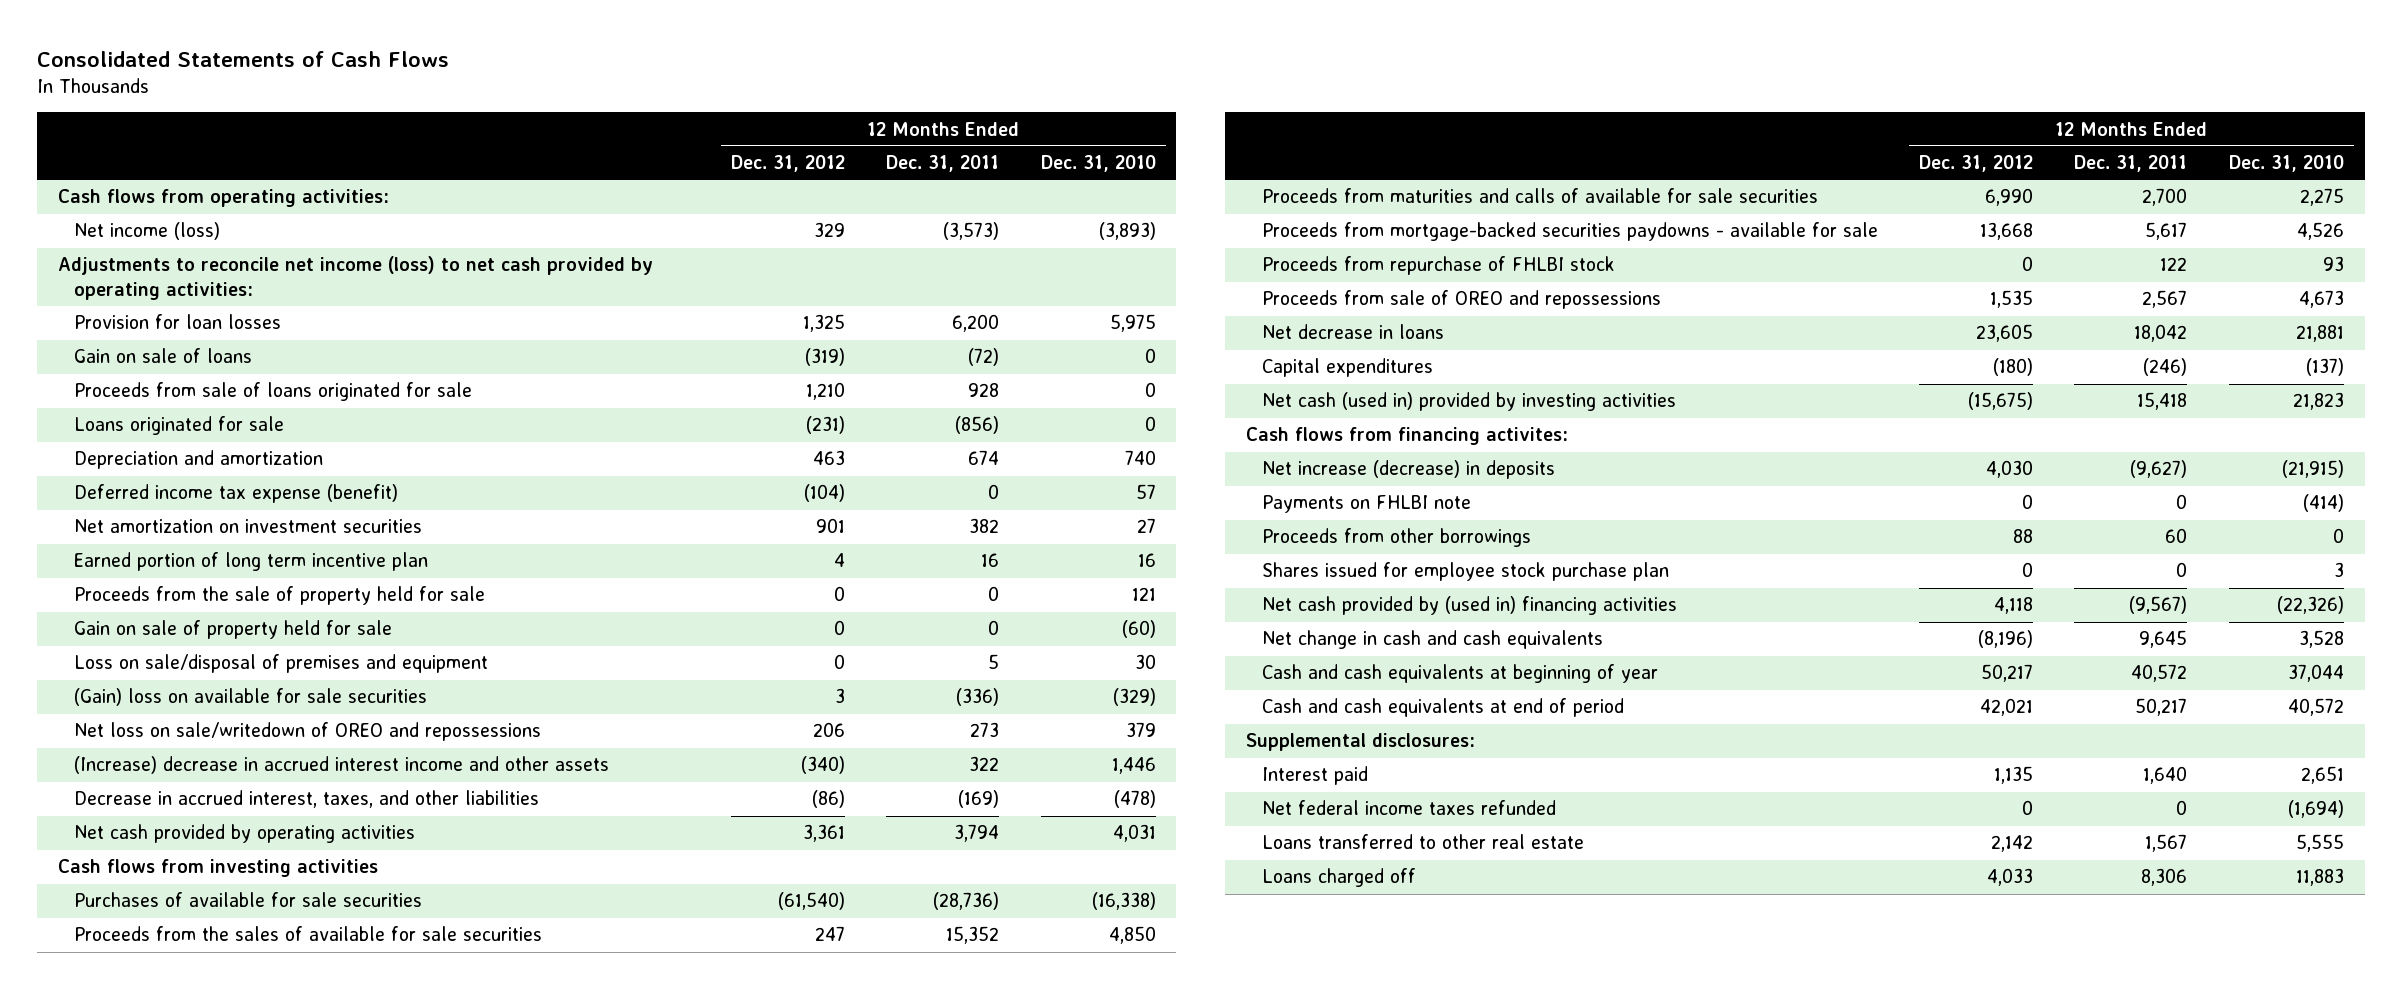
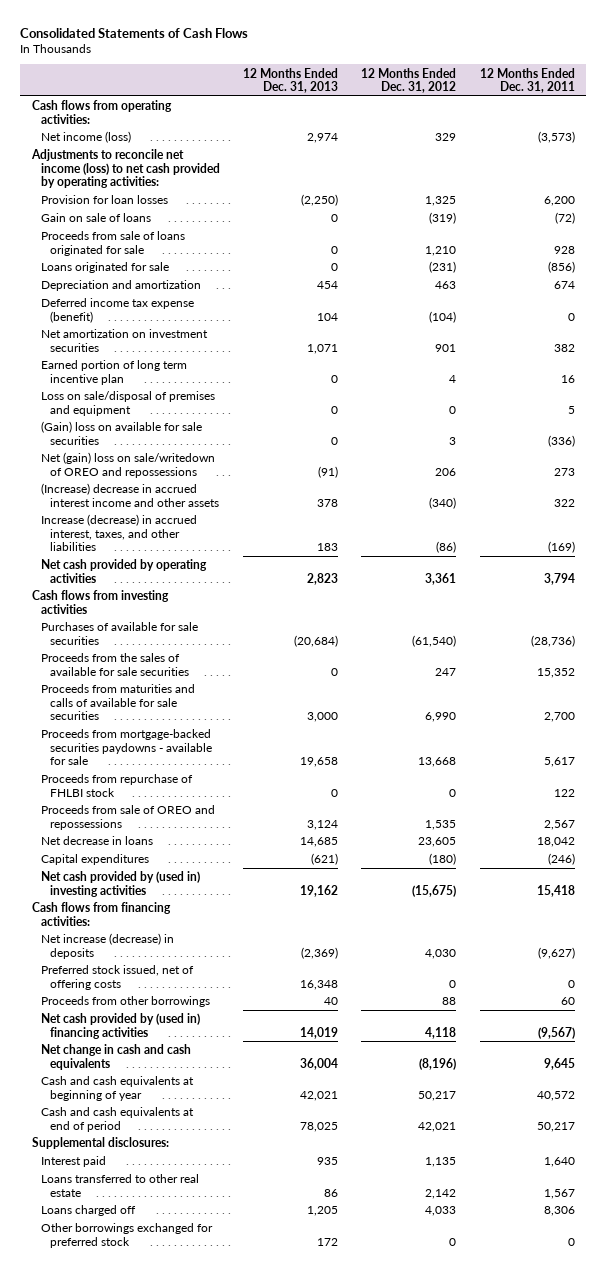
[1040,155,1156,173] Dec. 31, 2010 -> none
none -> [242,67,338,94] 12 Months Ended Dec. 31, 2013
[73,586,485,606] Proceeds from the sale of property held for sale -> none
[73,620,392,640] Gain on sale of property held for sale -> none
[73,722,541,742] Net loss on sale/writedown of OREO and repossessions -> [40,452,215,478] Net (gain) loss on sale/writedown of OREO and repossessions
[73,790,539,809] Decrease in accrued interest, taxes, and other liabilities -> [40,514,197,552] Increase (decrease) in accrued interest, taxes, and other liabilities
[1261,392,1676,412] Net cash (used in) provided by investing activities -> [40,871,200,897] Net cash provided by (used in) investing activities
[1245,427,1568,446] Cash flows from financing activites: -> [31,902,171,926] Cash flows from financing activities:
[1261,495,1471,514] Payments on FHLBI note -> none
none -> [40,965,194,990] Preferred stock issued, net of offering costs
[1261,562,1669,582] Shares issued for employee stock purchase plan -> none
[1261,800,1556,816] Net federal income taxes refunded -> none
none -> [40,1223,213,1248] Other borrowings exchanged for preferred stock

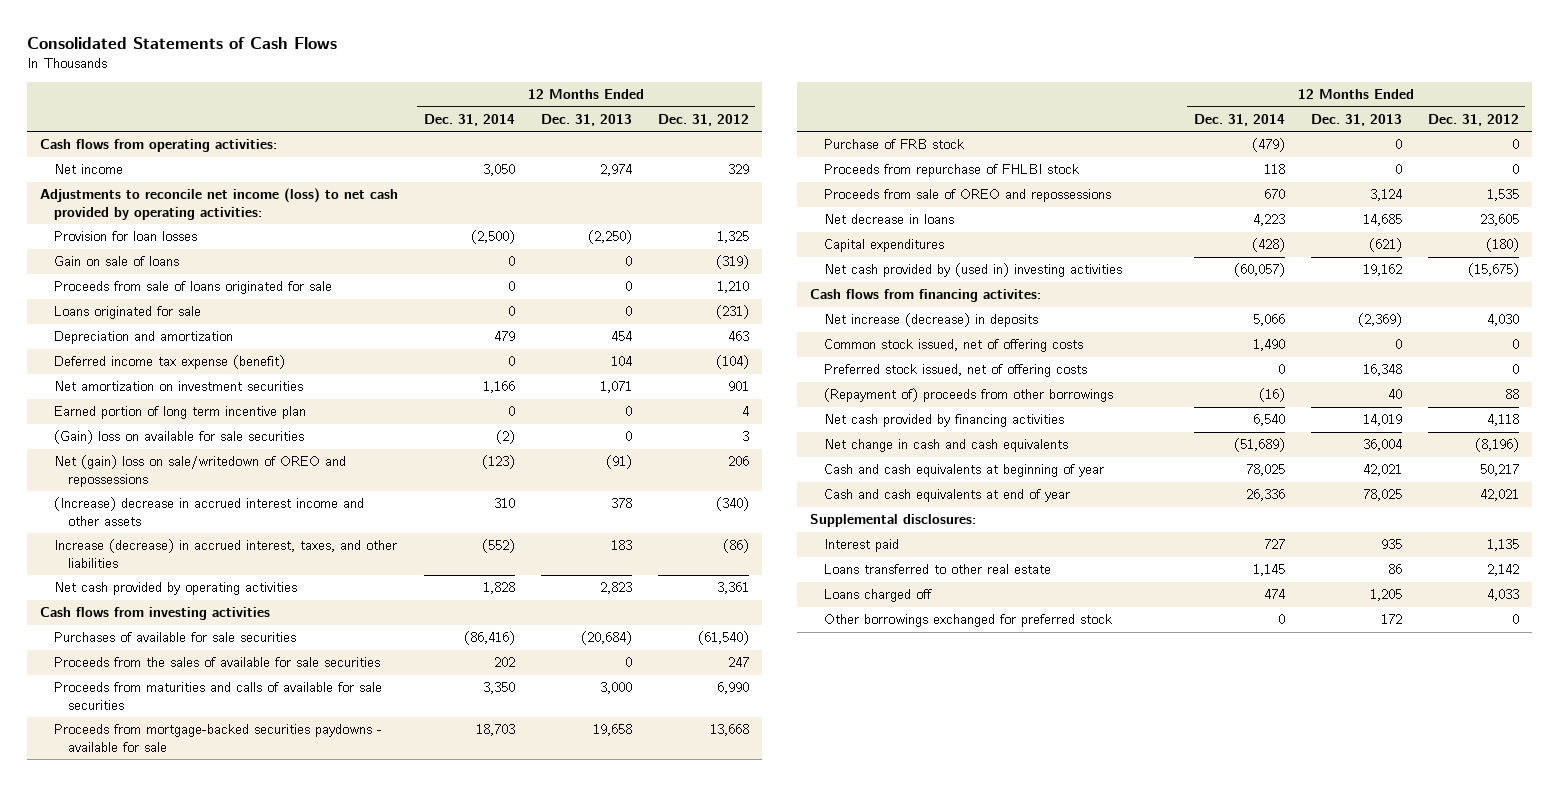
[479,67,575,94] 12 Months Ended Dec. 31, 2011 -> none
none -> [423,113,515,126] Dec. 31, 2014
[40,131,131,144] Net income (loss) -> [53,164,123,175] Net income
[40,391,215,416] Loss on sale/disposal of premises and equipment -> none
none -> [823,139,964,150] Purchase of FRB stock
[31,902,171,926] Cash flows from financing activities: -> [809,289,1041,303] Cash flows from financing activites:
none -> [823,339,1083,353] Common stock issued, net of offering costs
[40,996,210,1008] Proceeds from other borrowings -> [823,388,1113,403] (Repayment of) proceeds from other borrowings
[40,1013,200,1039] Net cash provided by (used in) financing activities -> [823,414,1064,428] Net cash provided by financing activities
[40,1107,194,1132] Cash and cash equivalents at end of period -> [823,489,1070,503] Cash and cash equivalents at end of year

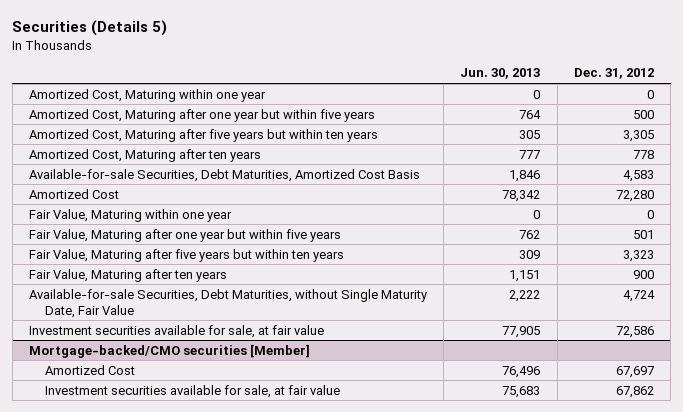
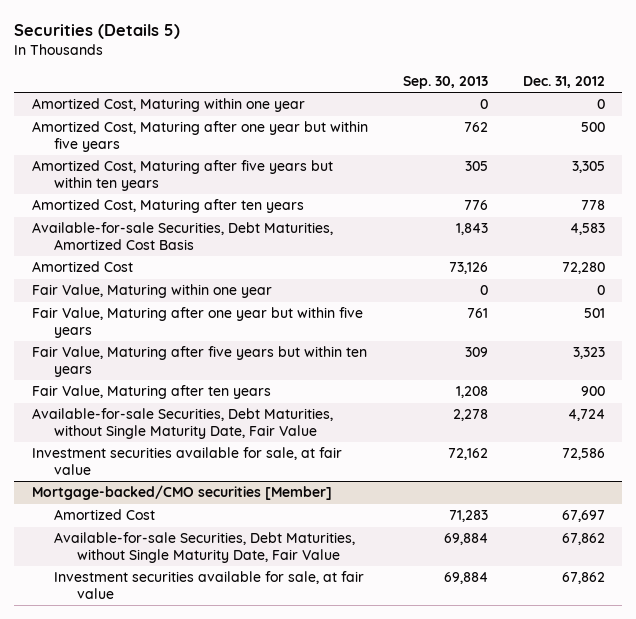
[460,68,541,80] Jun. 30, 2013 -> none
none -> [402,75,488,89] Sep. 30, 2013
none -> [54,532,356,563] Available-for-sale Securities, Debt Maturities, without Single Maturity Date, Fair Value

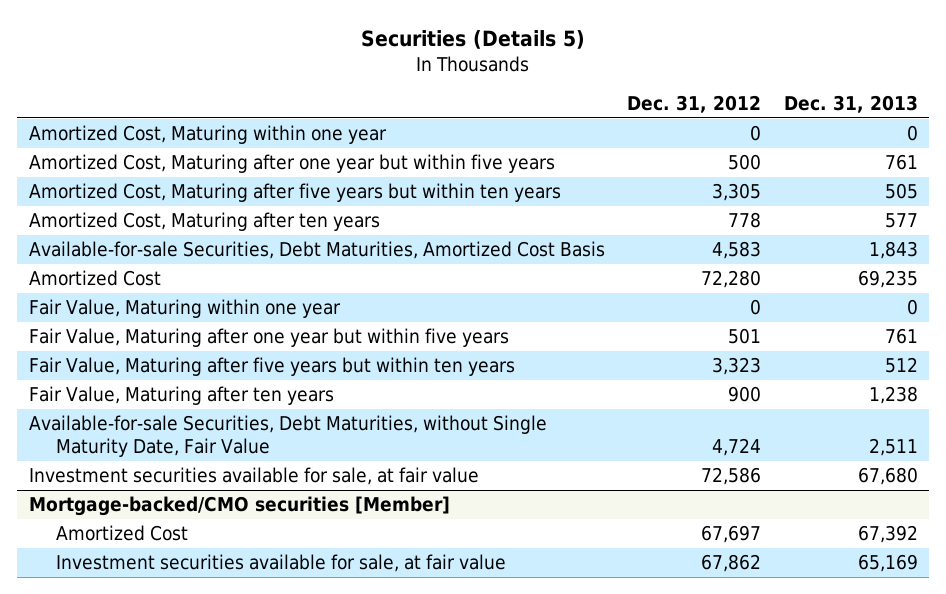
[402,75,488,89] Sep. 30, 2013 -> none
none -> [783,95,918,114] Dec. 31, 2013
[54,532,356,563] Available-for-sale Securities, Debt Maturities, without Single Maturity Date, Fair Value -> none

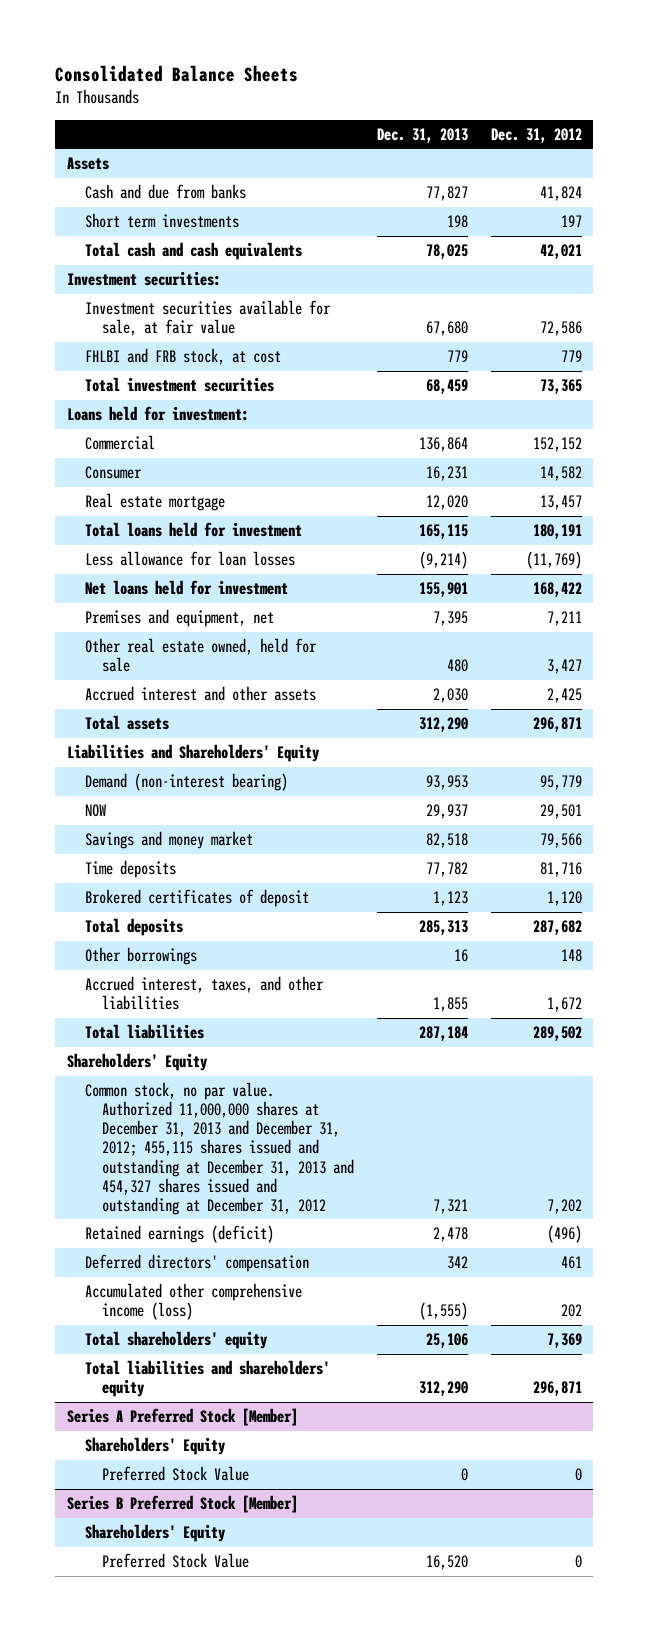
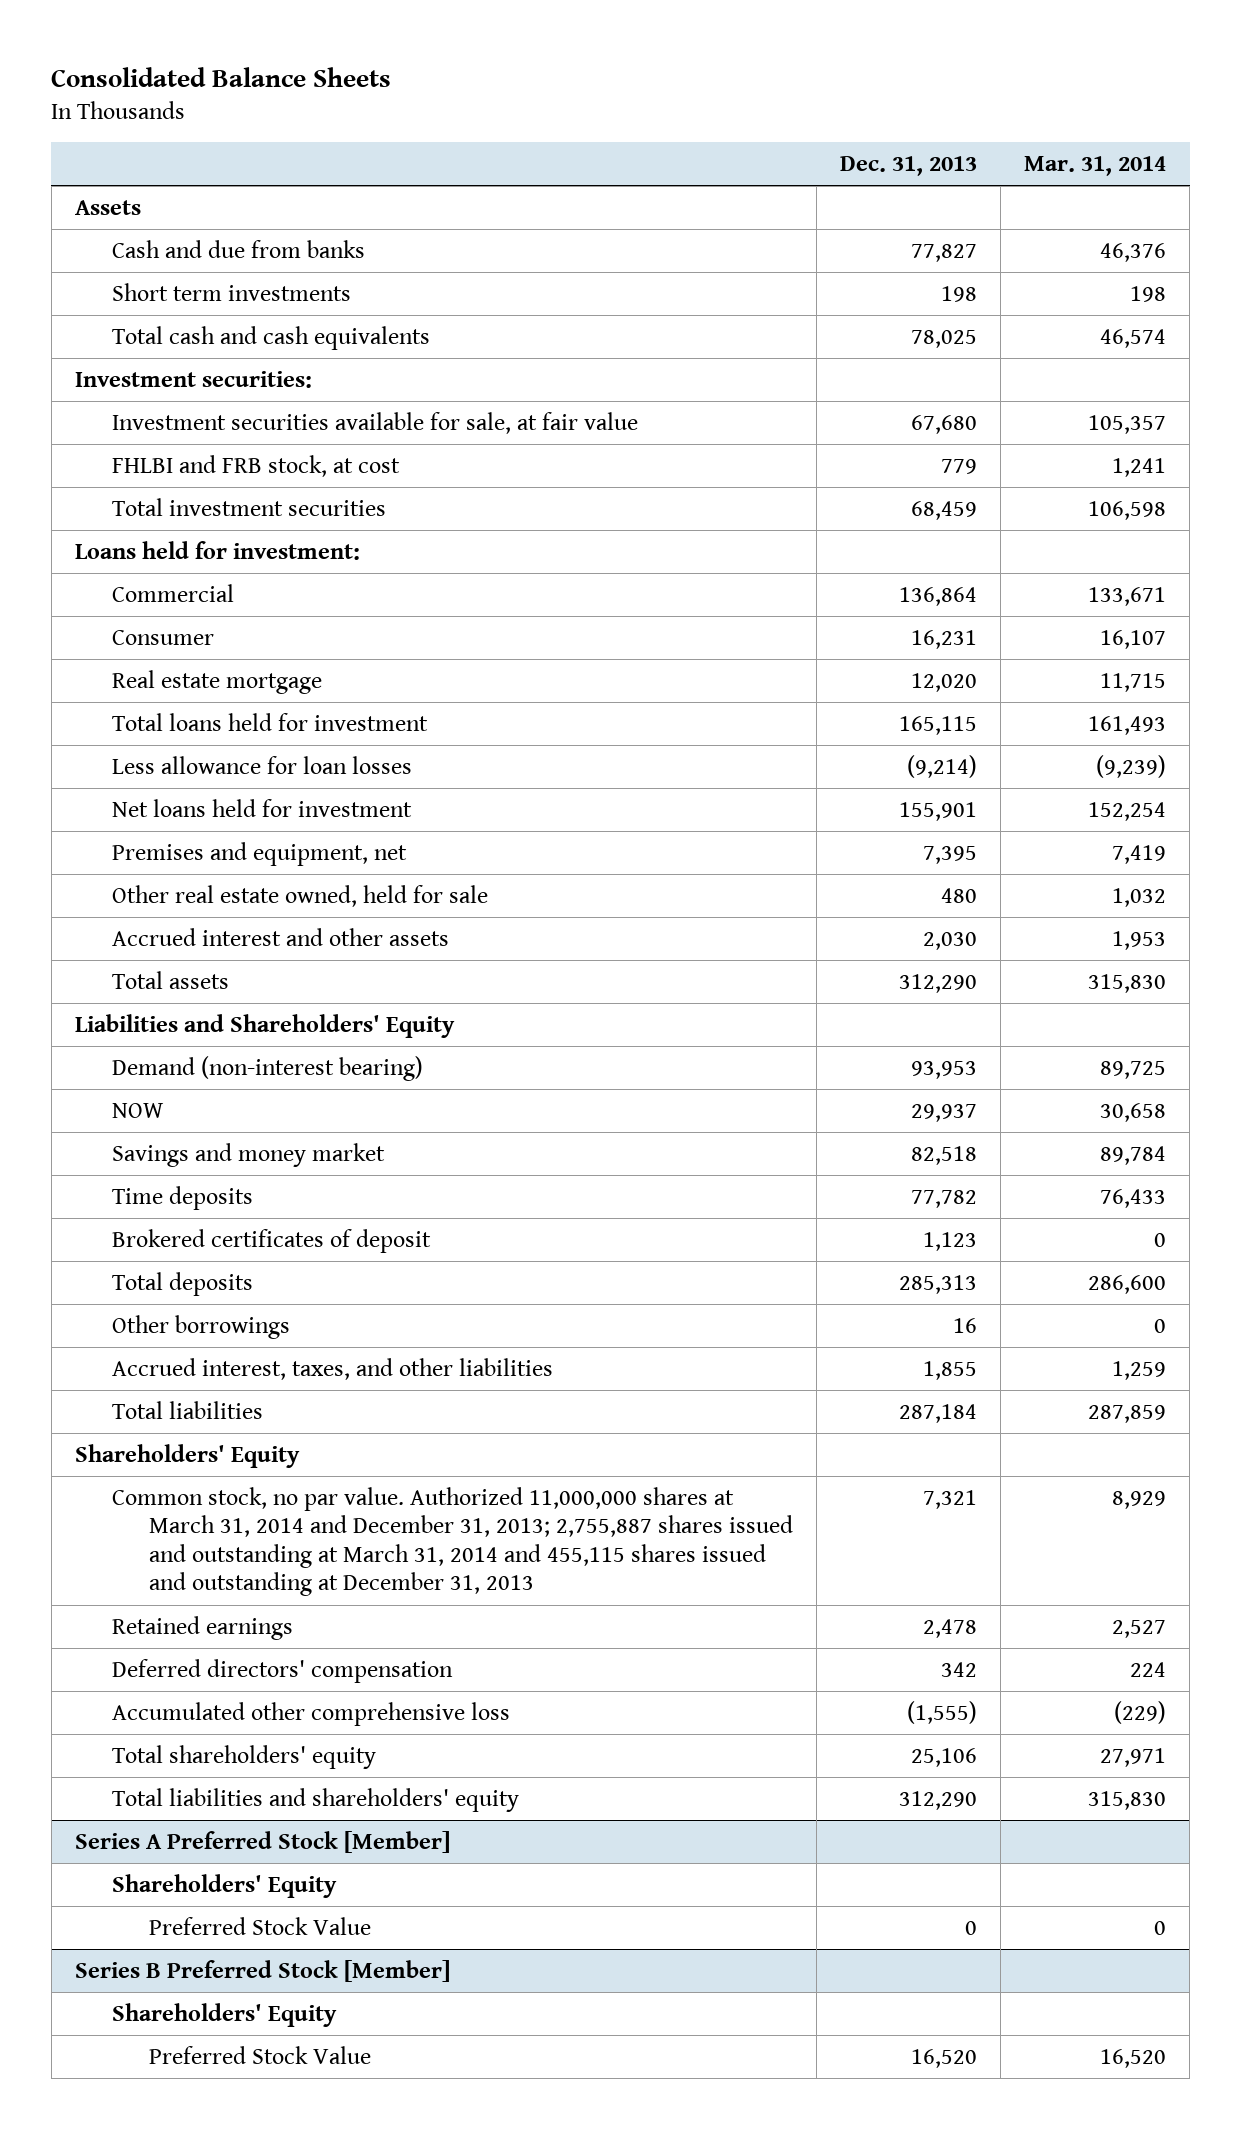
[490,127,582,143] Dec. 31, 2012 -> none
none -> [1024,155,1167,176] Mar. 31, 2014
[84,1082,355,1215] Common stock, no par value. Authorized 11,000,000 shares at December 31, 2013 and December 31, 2012; 455,115 shares issued and outstanding at December 31, 2013 and 454,327 shares issued and outstanding at December 31, 2012 -> [111,1486,793,1597] Common stock, no par value. Authorized 11,000,000 shares at March 31, 2014 and December 31, 2013; 2,755,887 shares issued and outstanding at March 31, 2014 and 455,115 shares issued and outstanding at December 31, 2013
[84,1225,274,1244] Retained earnings (deficit) -> [111,1615,293,1640] Retained earnings
[84,1283,302,1321] Accumulated other comprehensive income (loss) -> [111,1701,510,1726] Accumulated other comprehensive loss

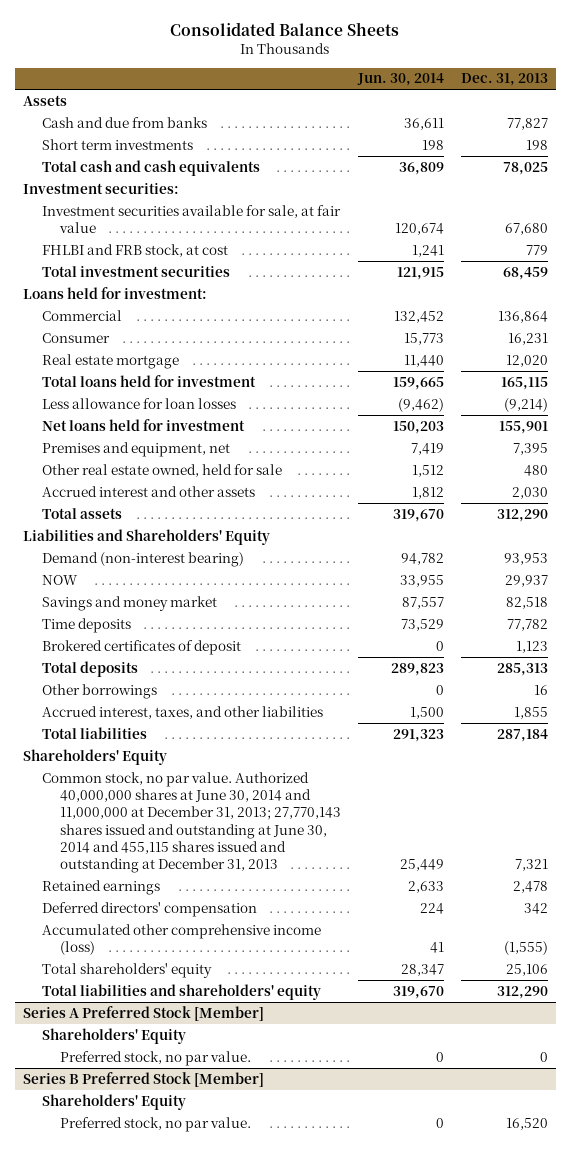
[1024,155,1167,176] Mar. 31, 2014 -> none
none -> [356,73,444,87] Jun. 30, 2014
[111,1486,793,1597] Common stock, no par value. Authorized 11,000,000 shares at March 31, 2014 and December 31, 2013; 2,755,887 shares issued and outstanding at March 31, 2014 and 455,115 shares issued and outstanding at December 31, 2013 -> [41,771,342,874] Common stock, no par value. Authorized 40,000,000 shares at June 30, 2014 and 11,000,000 at December 31, 2013; 27,770,143 shares issued and outstanding at June 30, 2014 and 455,115 shares issued and outstanding at December 31, 2013
[111,1701,510,1726] Accumulated other comprehensive loss -> [41,923,321,956] Accumulated other comprehensive income (loss)
[148,1916,371,1935] Preferred Stock Value -> [60,1050,252,1066] Preferred stock, no par value.
[148,2045,371,2064] Preferred Stock Value -> [60,1116,252,1132] Preferred stock, no par value.

